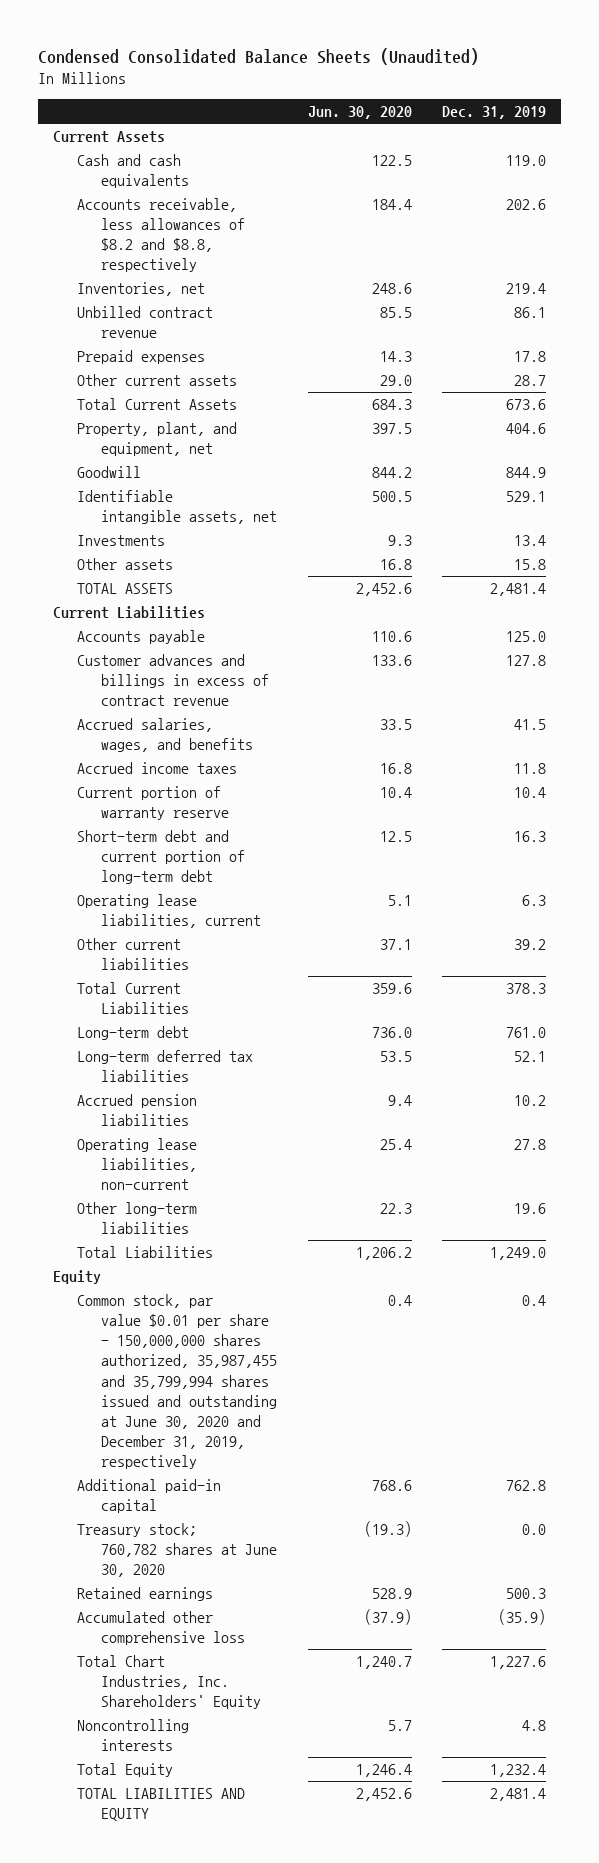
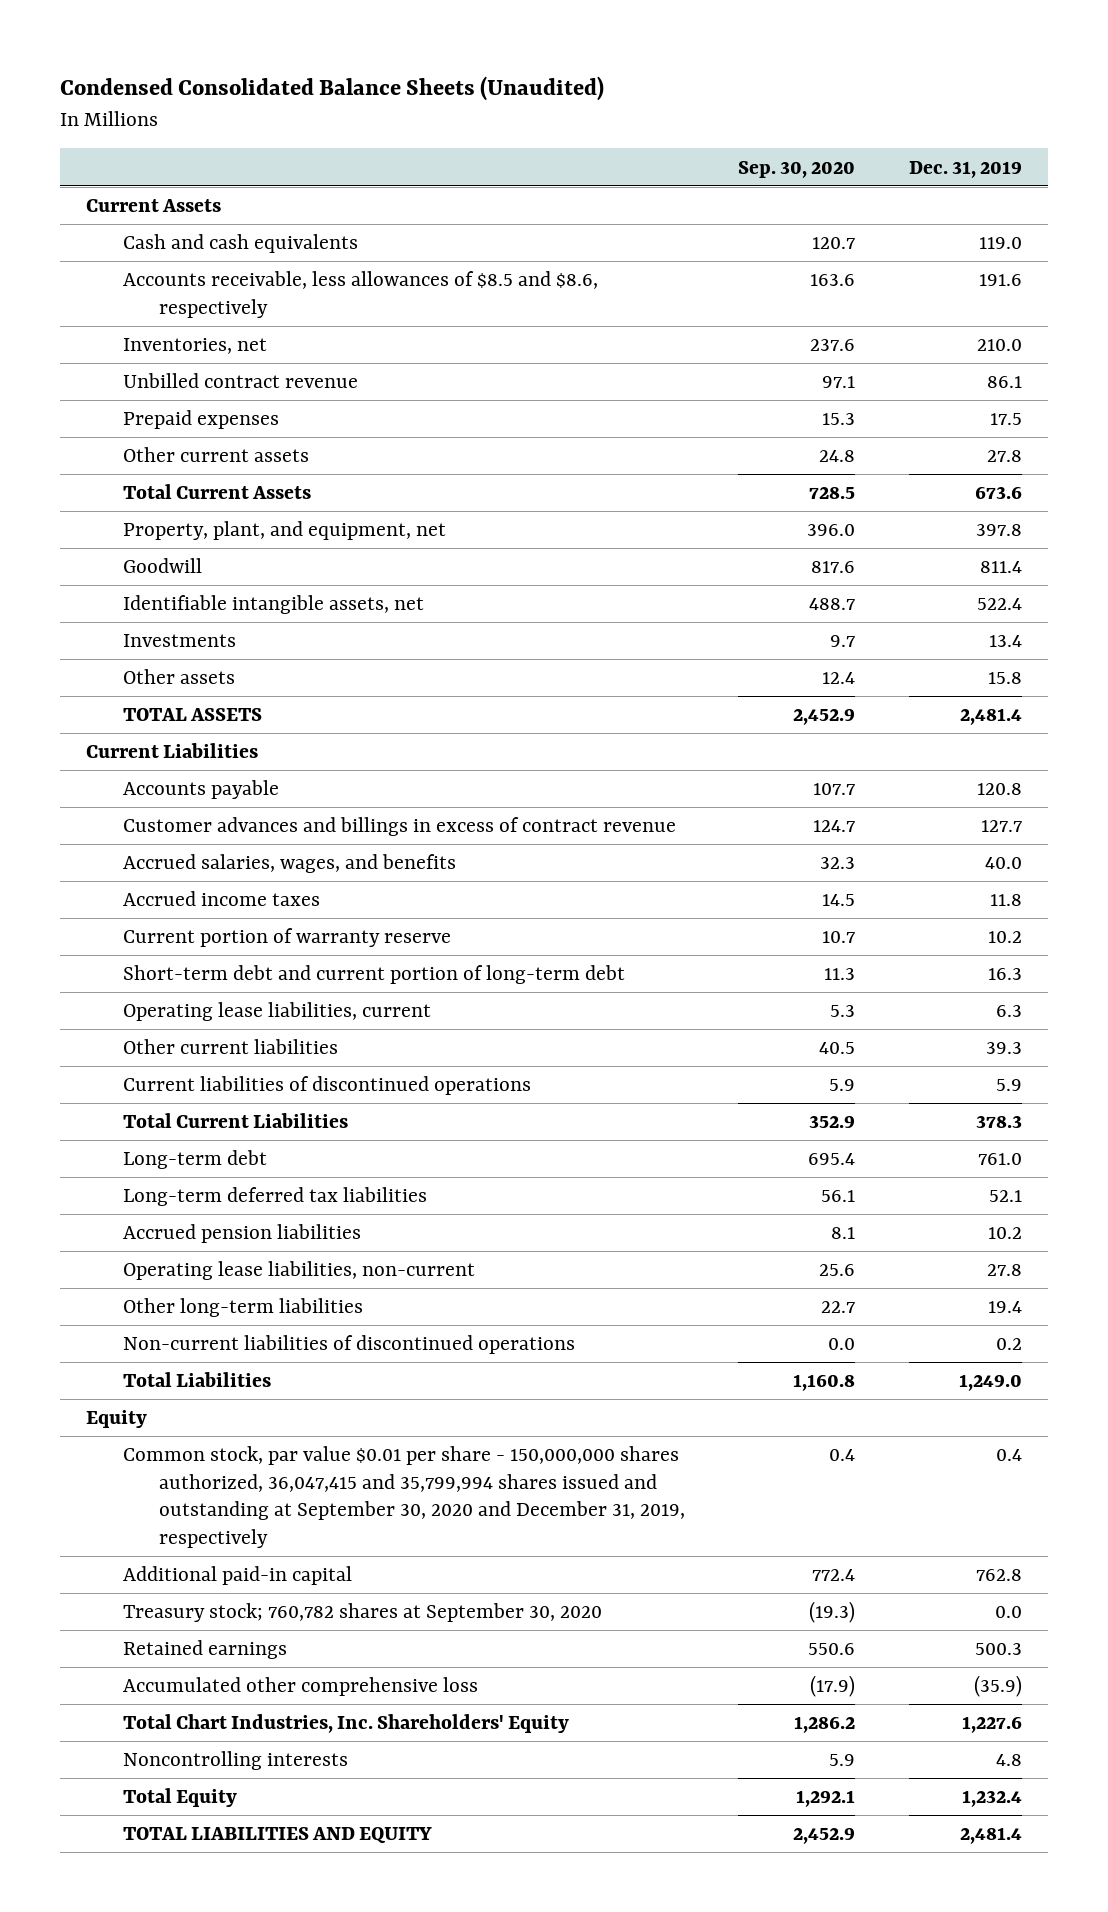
[307,106,412,120] Jun. 30, 2020 -> none
none -> [738,160,856,178] Sep. 30, 2020
[77,198,246,273] Accounts receivable, less allowances of $8.2 and $8.8, respectively -> [122,271,598,318] Accounts receivable, less allowances of $8.5 and $8.6, respectively
[506,199,547,211] 202.6 -> [978,274,1022,287] 191.6
[506,283,547,295] 219.4 -> [976,339,1022,352] 210.0
[514,351,547,363] 17.8 -> [989,413,1022,426] 17.5
[514,375,547,387] 28.7 -> [986,450,1022,463] 27.8
[506,423,547,435] 404.6 -> [975,524,1022,537] 397.8
[506,467,547,479] 844.9 -> [979,561,1022,574] 811.4
[506,491,547,503] 529.1 -> [976,598,1022,611] 522.4
[506,631,547,643] 125.0 -> [976,783,1022,796] 120.8
[506,655,547,667] 127.8 -> [980,820,1022,833] 127.7
[514,719,547,731] 41.5 -> [984,857,1022,870] 40.0
[514,787,547,799] 10.4 -> [987,931,1022,944] 10.2
[514,939,547,951] 39.2 -> [985,1042,1022,1055] 39.3
none -> [122,1076,531,1096] Current liabilities of discontinued operations
[514,1203,547,1215] 19.6 -> [987,1301,1022,1314] 19.4
none -> [122,1335,575,1355] Non-current liabilities of discontinued operations
[77,1294,278,1470] Common stock, par value $0.01 per share - 150,000,000 shares authorized, 35,987,455 and 35,799,994 shares issued and outstanding at June 30, 2020 and December 31, 2019, respectively -> [122,1446,685,1548] Common stock, par value $0.01 per share - 150,000,000 shares authorized, 36,047,415 and 35,799,994 shares issued and outstanding at September 30, 2020 and December 31, 2019, respectively
[77,1523,278,1578] Treasury stock; 760,782 shares at June 30, 2020 -> [122,1603,602,1623] Treasury stock; 760,782 shares at September 30, 2020

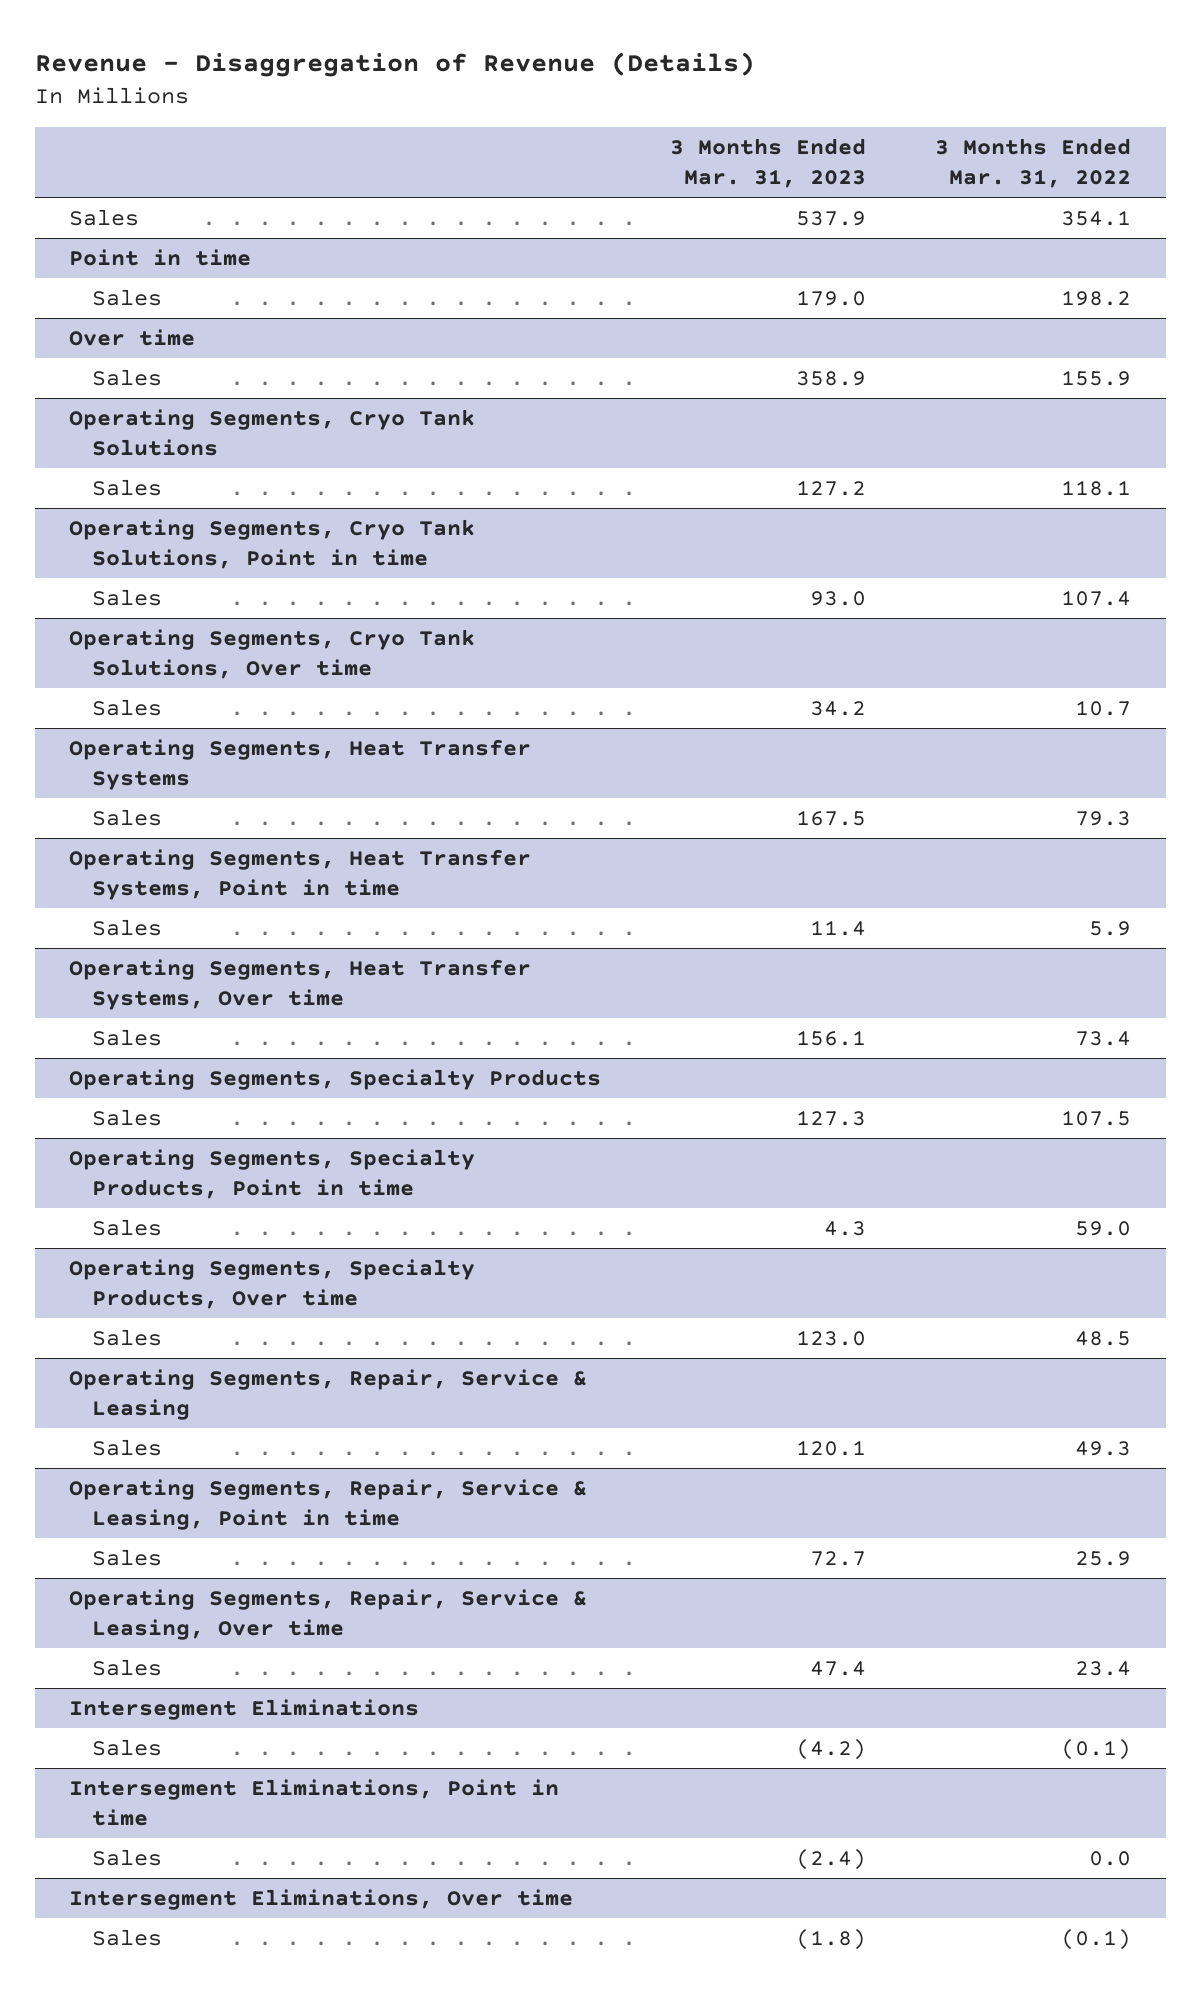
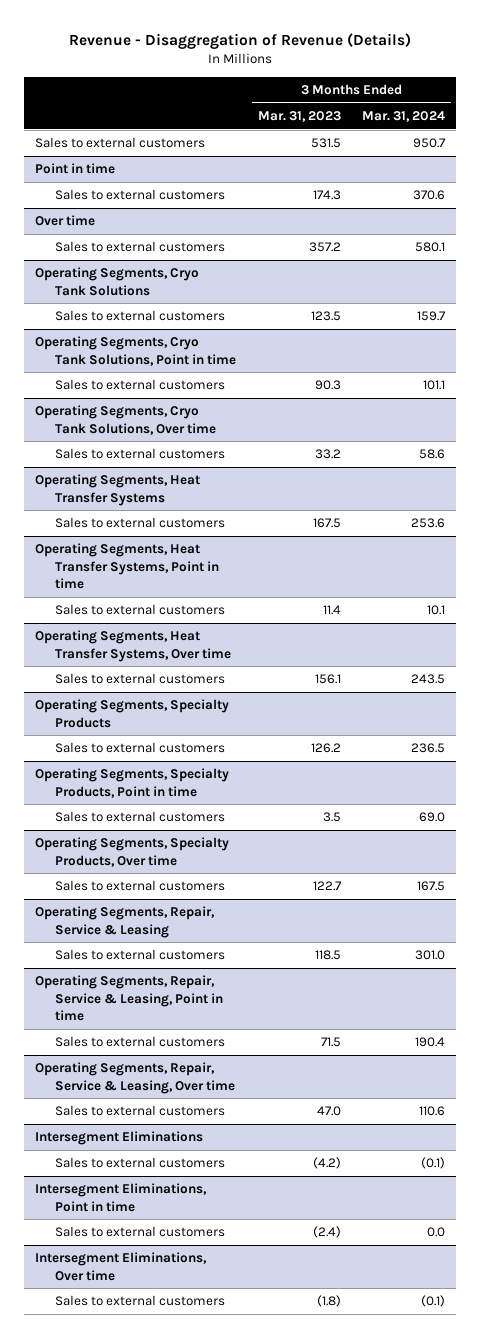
[935,137,1132,189] 3 Months Ended Mar. 31, 2022 -> none
none -> [362,111,446,123] Mar. 31, 2024
[69,208,140,226] Sales -> [35,137,206,149] Sales to external customers
[796,210,867,226] 537.9 -> [310,138,341,149] 531.5
[91,288,162,306] Sales -> [54,189,225,201] Sales to external customers
[796,289,867,306] 179.0 -> [312,190,341,201] 174.3
[91,368,162,386] Sales -> [54,241,225,253] Sales to external customers
[796,370,867,386] 358.9 -> [308,242,341,253] 357.2
[91,478,162,496] Sales -> [54,310,225,322] Sales to external customers
[796,479,867,496] 127.2 -> [310,311,341,322] 123.5
[91,588,162,606] Sales -> [54,379,225,391] Sales to external customers
[810,590,867,606] 93.0 -> [314,380,341,391] 90.3
[91,698,162,716] Sales -> [54,448,225,460] Sales to external customers
[810,700,867,716] 34.2 -> [314,449,341,460] 33.2
[91,808,162,826] Sales -> [54,517,225,529] Sales to external customers
[91,918,162,936] Sales -> [54,604,225,616] Sales to external customers
[91,1028,162,1046] Sales -> [54,673,225,685] Sales to external customers
[91,1108,162,1126] Sales -> [54,742,225,754] Sales to external customers
[796,1109,867,1126] 127.3 -> [310,743,341,754] 126.2
[91,1218,162,1236] Sales -> [54,811,225,823] Sales to external customers
[824,1220,867,1236] 4.3 -> [322,812,341,823] 3.5
[91,1328,162,1346] Sales -> [54,880,225,892] Sales to external customers
[796,1329,867,1346] 123.0 -> [312,881,342,892] 122.7
[91,1438,162,1456] Sales -> [54,949,225,961] Sales to external customers
[796,1439,867,1456] 120.1 -> [314,950,341,961] 118.5
[91,1548,162,1566] Sales -> [54,1036,225,1048] Sales to external customers
[810,1550,867,1566] 72.7 -> [320,1037,341,1048] 71.5
[91,1658,162,1676] Sales -> [54,1105,225,1117] Sales to external customers
[810,1660,867,1676] 47.4 -> [316,1106,341,1117] 47.0
[91,1738,162,1756] Sales -> [54,1157,225,1169] Sales to external customers
[91,1848,162,1866] Sales -> [54,1226,225,1238] Sales to external customers
[91,1928,162,1946] Sales -> [54,1295,225,1307] Sales to external customers

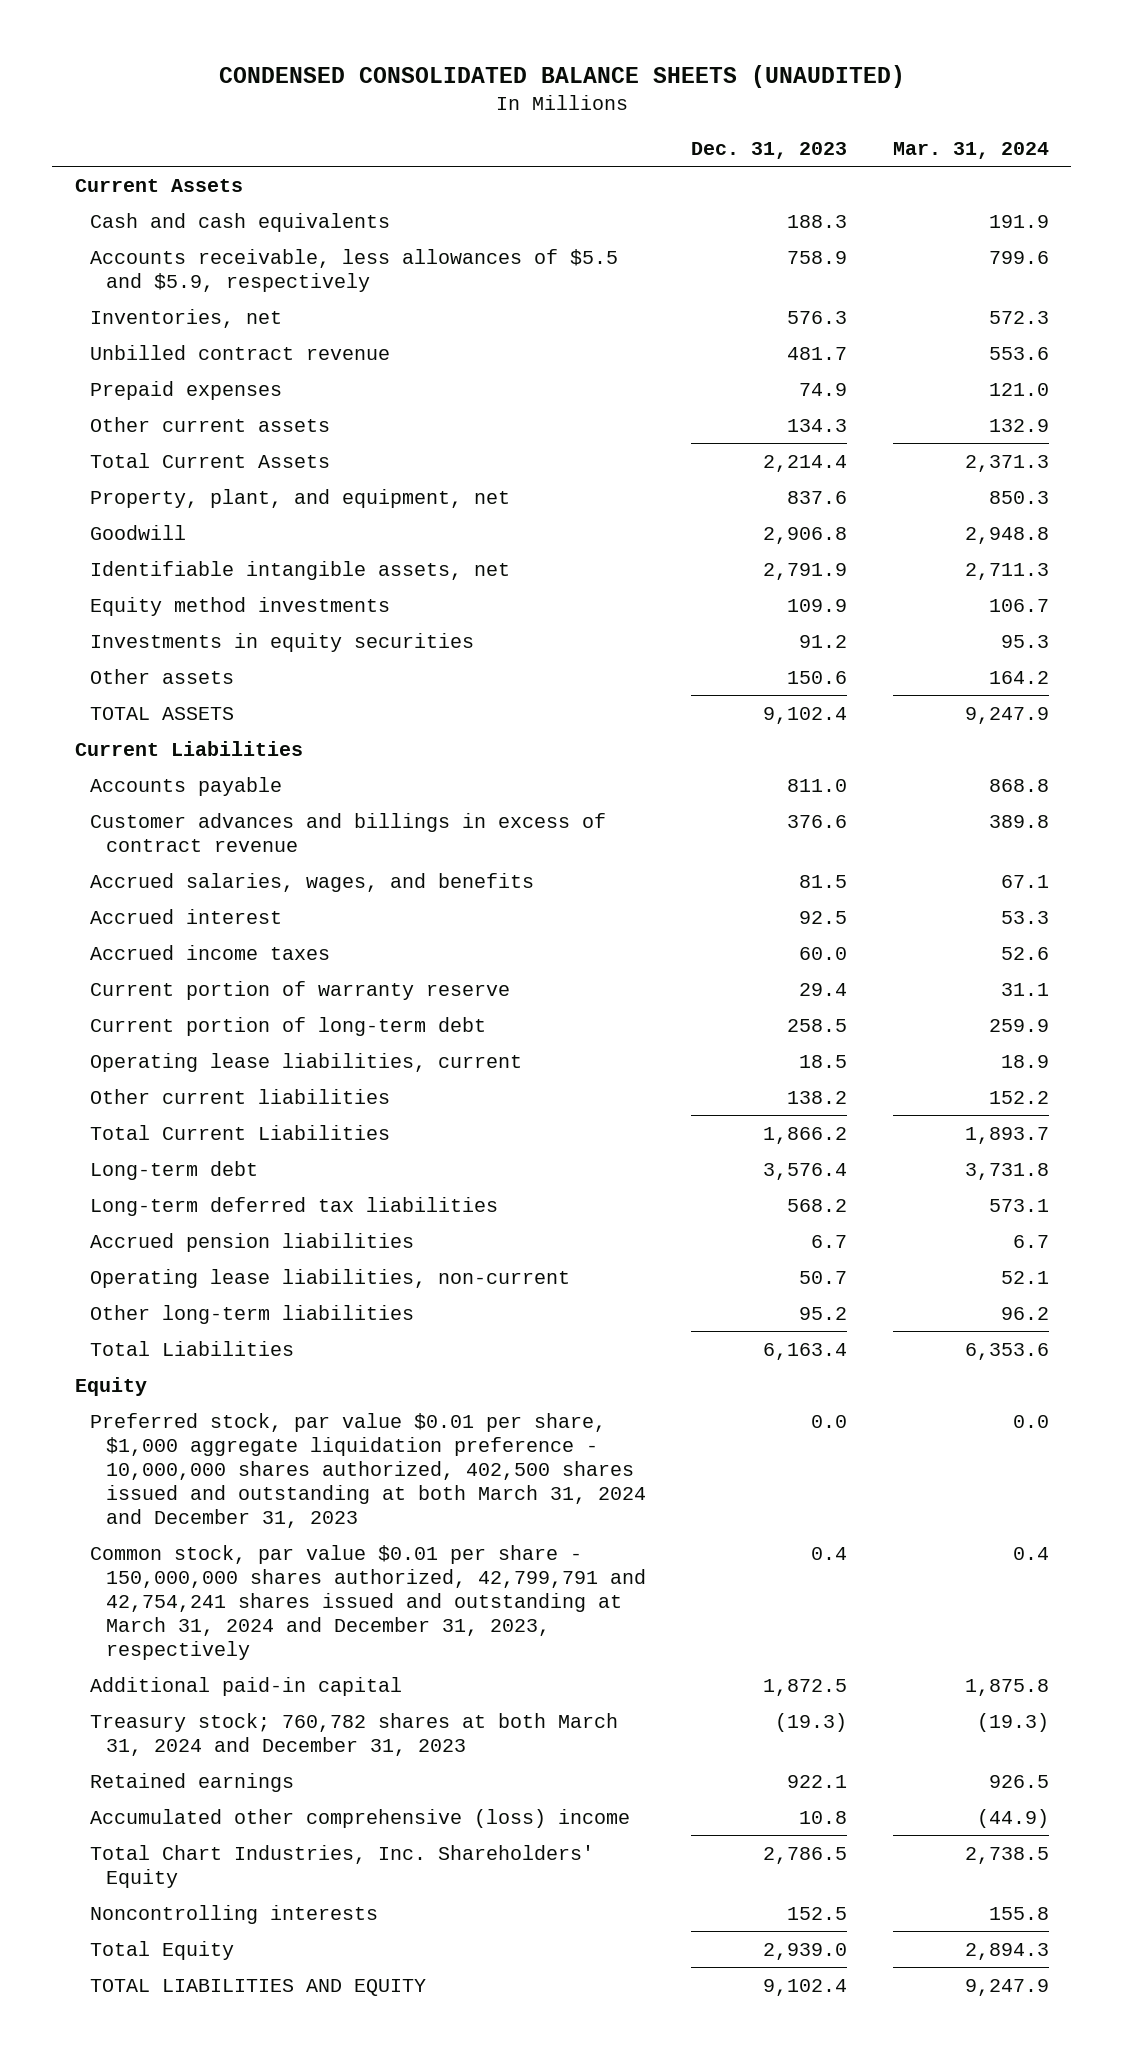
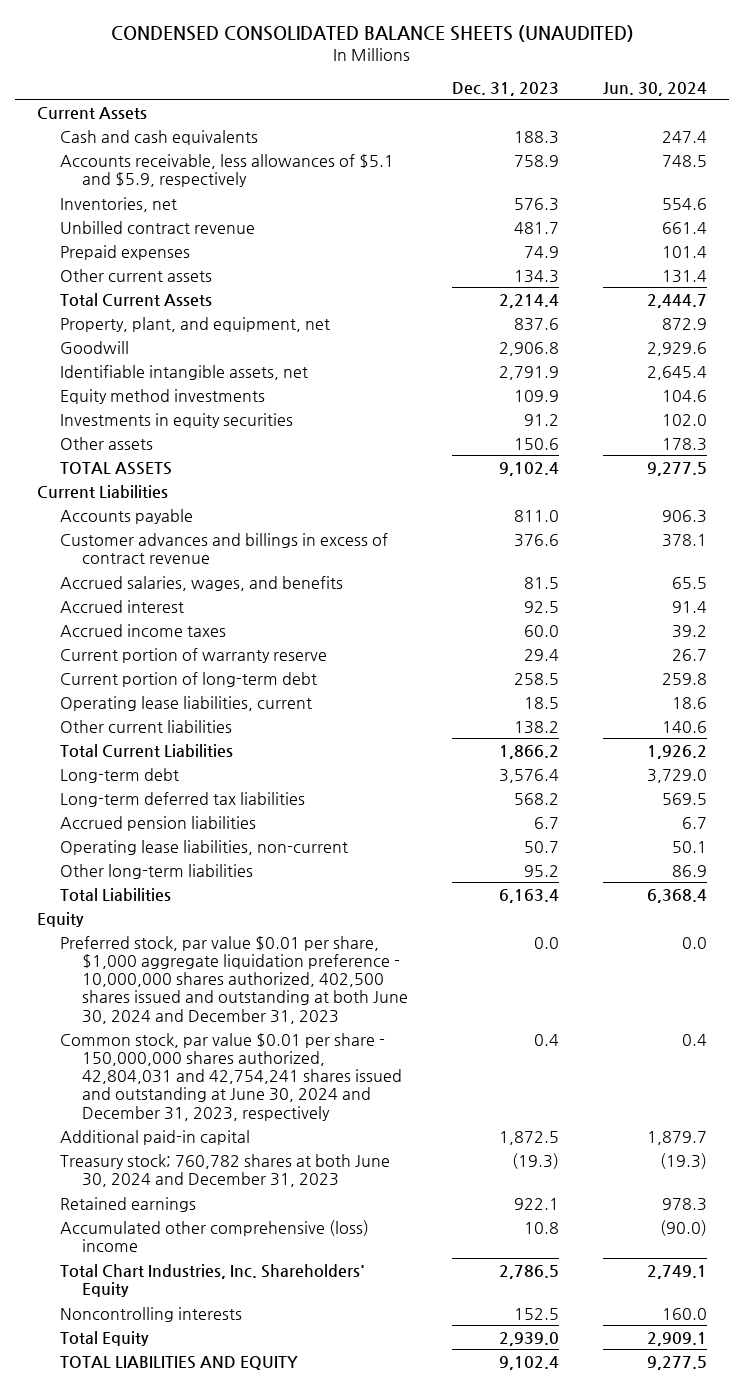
[892,141,1049,159] Mar. 31, 2024 -> none
none -> [602,81,707,96] Jun. 30, 2024
[90,248,619,292] Accounts receivable, less allowances of $5.5 and $5.9, respectively -> [59,153,394,187] Accounts receivable, less allowances of $5.1 and $5.9, respectively
[90,1412,646,1528] Preferred stock, par value $0.01 per share, $1,000 aggregate liquidation preference - 10,000,000 shares authorized, 402,500 shares issued and outstanding at both March 31, 2024 and December 31, 2023 -> [59,935,408,1024] Preferred stock, par value $0.01 per share, $1,000 aggregate liquidation preference - 10,000,000 shares authorized, 402,500 shares issued and outstanding at both June 30, 2024 and December 31, 2023
[90,1544,646,1660] Common stock, par value $0.01 per share - 150,000,000 shares authorized, 42,799,791 and 42,754,241 shares issued and outstanding at March 31, 2024 and December 31, 2023, respectively -> [59,1032,402,1121] Common stock, par value $0.01 per share - 150,000,000 shares authorized, 42,804,031 and 42,754,241 shares issued and outstanding at June 30, 2024 and December 31, 2023, respectively
[90,1712,619,1756] Treasury stock; 760,782 shares at both March 31, 2024 and December 31, 2023 -> [59,1153,390,1187] Treasury stock; 760,782 shares at both June 30, 2024 and December 31, 2023

